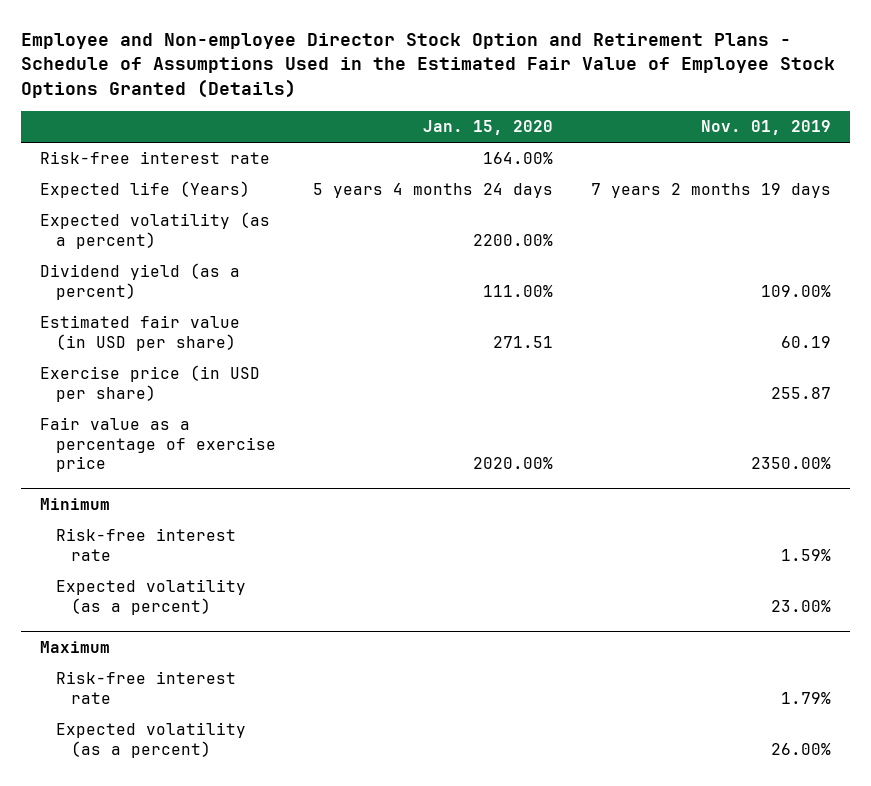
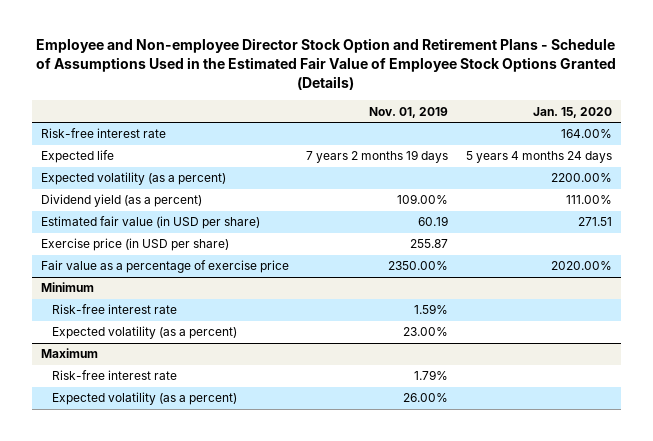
[40,181,251,199] Expected life (Years) -> [40,150,114,164] Expected life

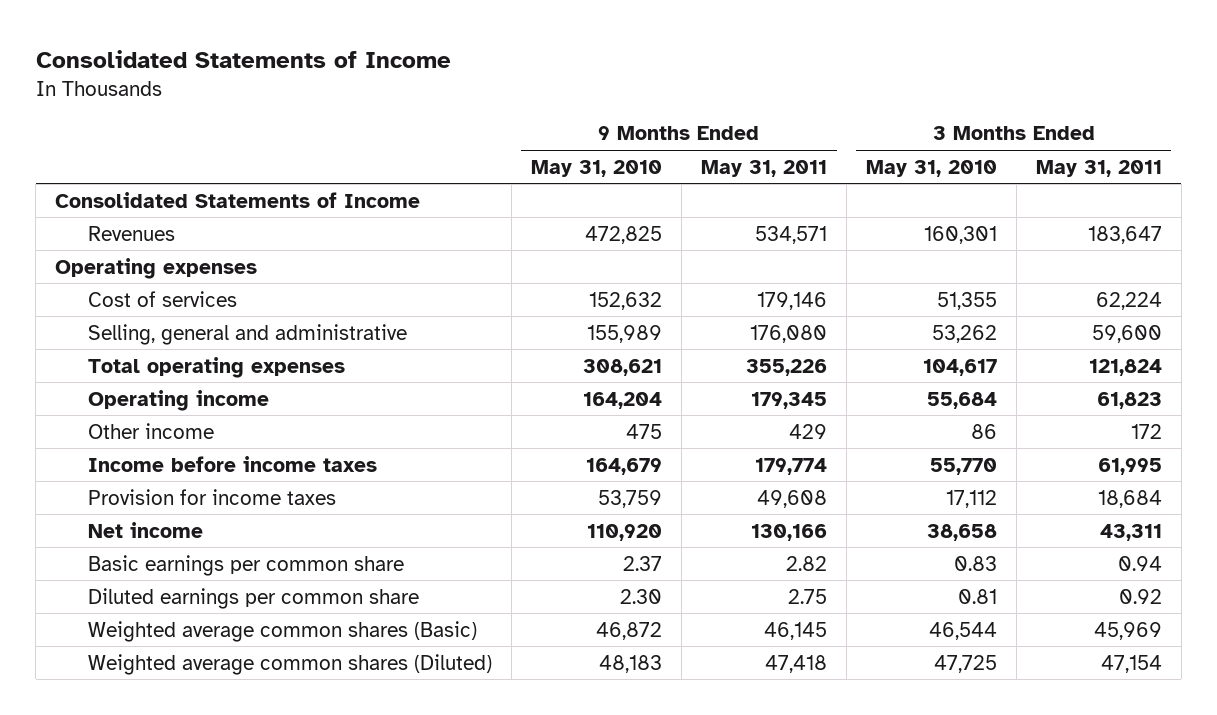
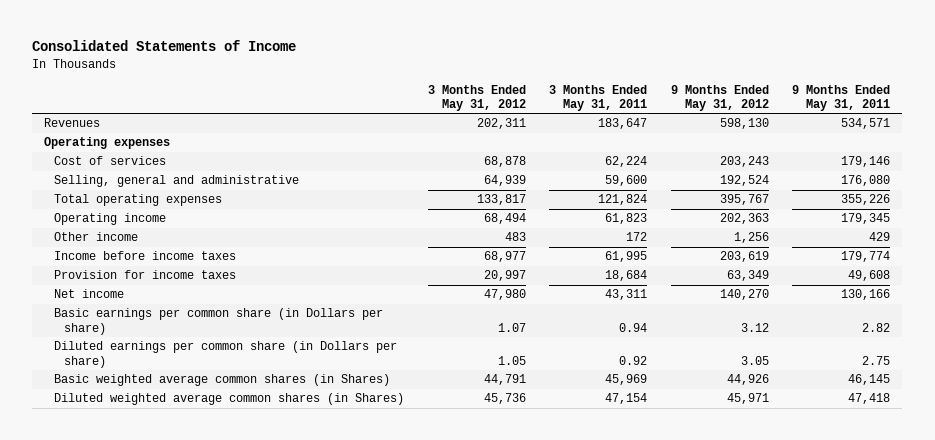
[530,159,662,177] May 31, 2010 -> none
[865,159,997,177] May 31, 2010 -> none
none -> [427,84,526,111] 3 Months Ended May 31, 2012
none -> [670,84,769,111] 9 Months Ended May 31, 2012
[55,191,421,208] Consolidated Statements of Income -> none
[87,554,404,576] Basic earnings per common share -> [54,308,384,335] Basic earnings per common share (in Dollars per share)
[87,587,419,609] Diluted earnings per common share -> [54,341,398,368] Diluted earnings per common share (in Dollars per share)
[87,620,477,642] Weighted average common shares (Basic) -> [54,374,391,387] Basic weighted average common shares (in Shares)
[87,653,492,675] Weighted average common shares (Diluted) -> [54,393,405,406] Diluted weighted average common shares (in Shares)

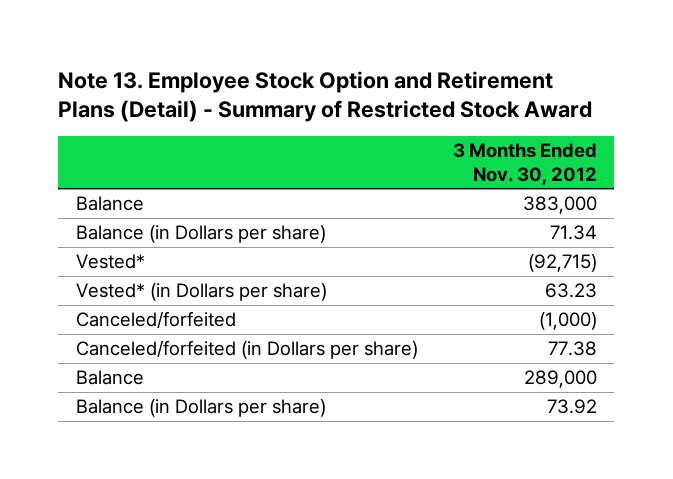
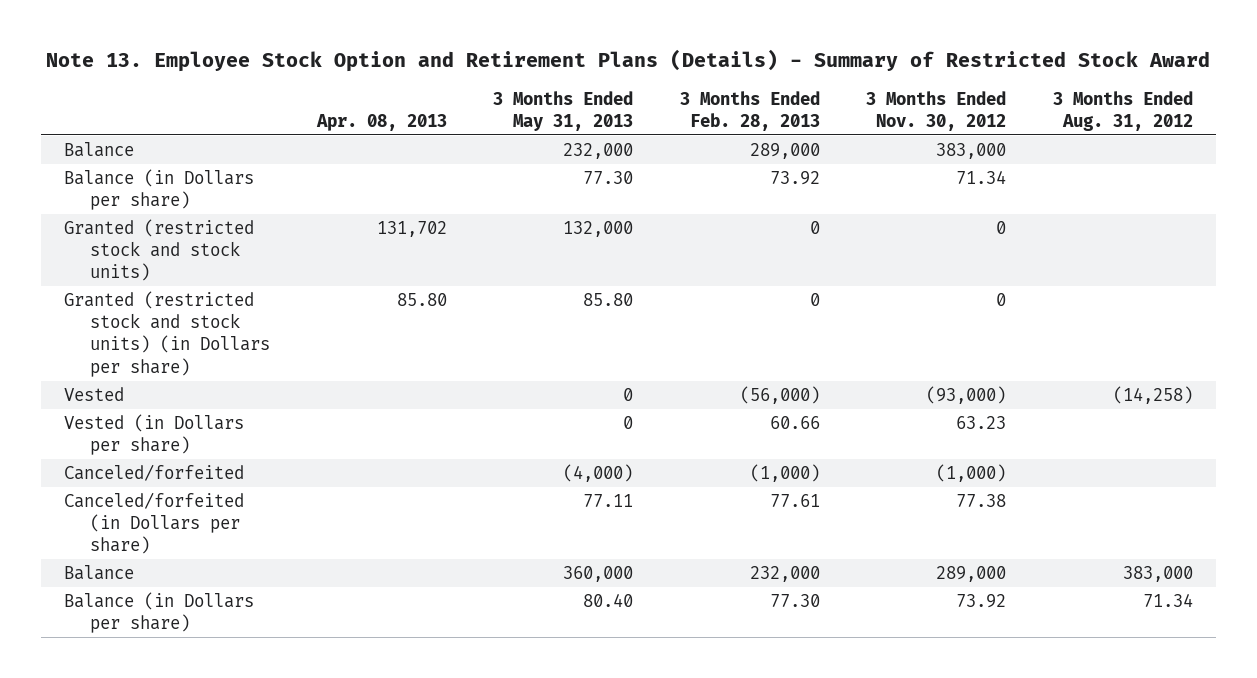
[58,70,593,123] Note 13. Employee Stock Option and Retirement Plans (Detail) - Summary of Restricted Stock Award -> [46,49,1211,73] Note 13. Employee Stock Option and Retirement Plans (Details) - Summary of Restricted Stock Award
none -> [315,113,447,131] Apr. 08, 2013
none -> [493,90,634,131] 3 Months Ended May 31, 2013
none -> [679,90,820,131] 3 Months Ended Feb. 28, 2013
none -> [1052,90,1193,131] 3 Months Ended Aug. 31, 2012
none -> [64,219,255,282] Granted (restricted stock and stock units)
none -> [64,291,270,377] Granted (restricted stock and stock units) (in Dollars per share)
[75,253,145,269] Vested* -> [64,387,125,402] Vested
[527,253,597,272] (92,715) -> [926,386,1007,405] (93,000)
[75,282,327,301] Vested* (in Dollars per share) -> [64,414,245,456] Vested (in Dollars per share)

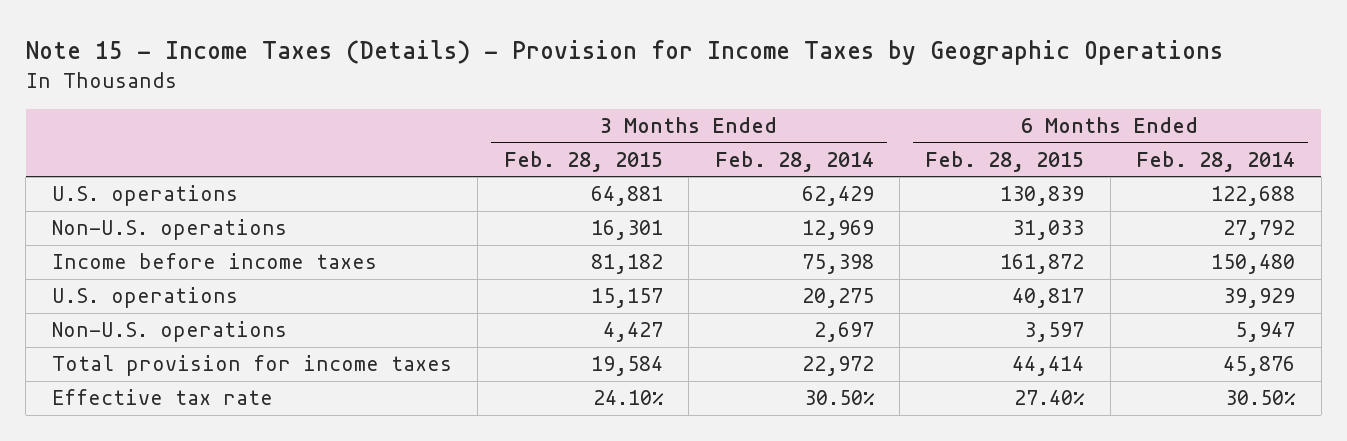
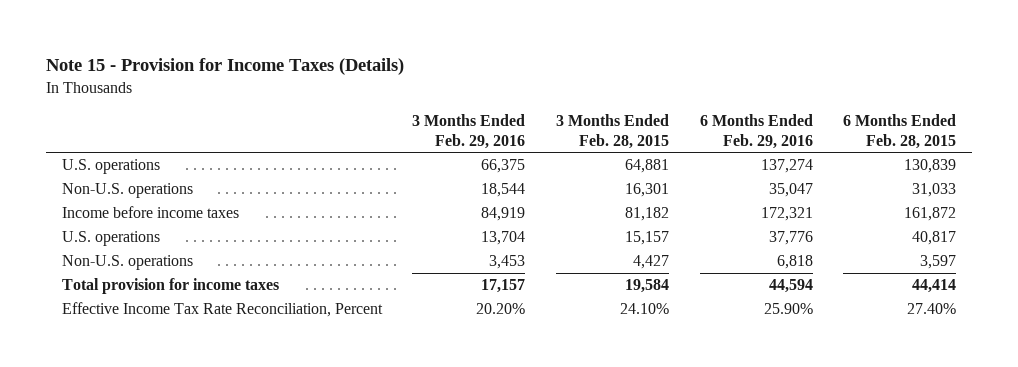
[25,39,1223,65] Note 15 - Income Taxes (Details) - Provision for Income Taxes by Geographic Operations -> [46,58,405,76] Note 15 - Provision for Income Taxes (Details)
[714,150,874,172] Feb. 28, 2014 -> none
[1136,150,1296,172] Feb. 28, 2014 -> none
none -> [412,114,526,149] 3 Months Ended Feb. 29, 2016
none -> [699,114,813,149] 6 Months Ended Feb. 29, 2016
[51,389,273,406] Effective tax rate -> [61,302,383,318] Effective Income Tax Rate Reconciliation, Percent

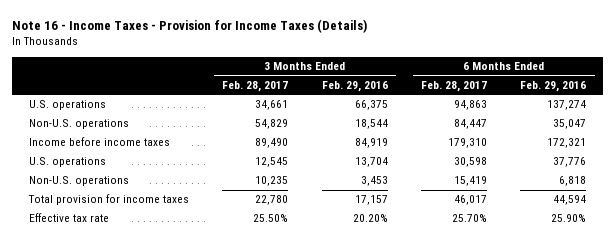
[46,58,405,76] Note 15 - Provision for Income Taxes (Details) -> [12,18,368,33] Note 16 - Income Taxes - Provision for Income Taxes (Details)
[556,114,670,149] 3 Months Ended Feb. 28, 2015 -> none
[843,114,957,149] 6 Months Ended Feb. 28, 2015 -> none
none -> [222,80,289,92] Feb. 28, 2017
none -> [420,80,487,92] Feb. 28, 2017
[61,302,383,318] Effective Income Tax Rate Reconciliation, Percent -> [28,213,109,223] Effective tax rate

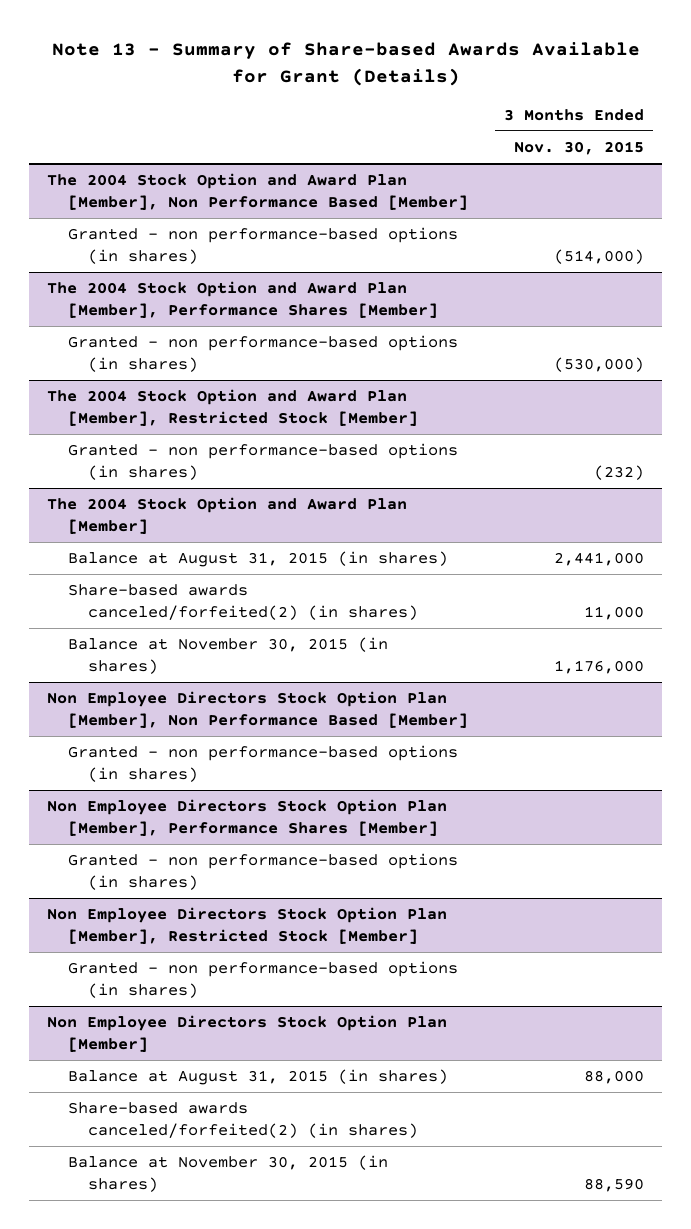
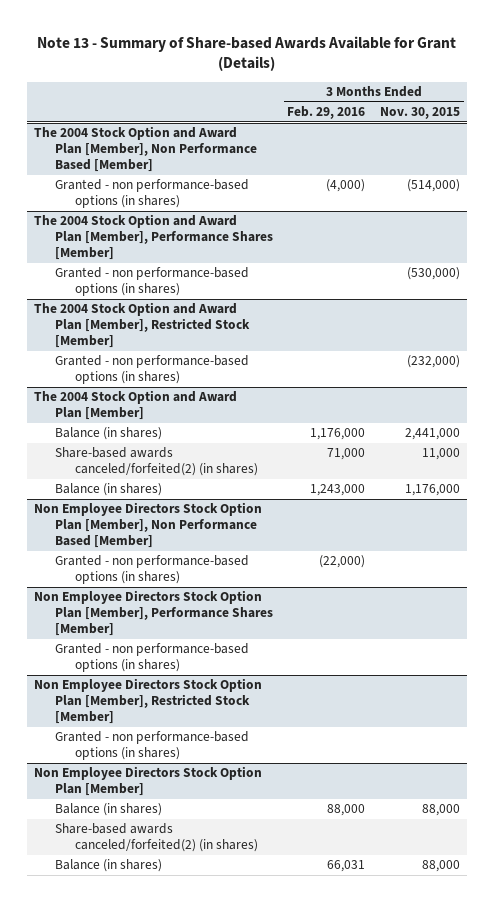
none -> [287,106,366,120] Feb. 29, 2016
[593,464,644,480] (232) -> [407,355,461,369] (232,000)
[67,551,448,568] Balance at August 31, 2015 (in shares) -> [54,427,162,441] Balance (in shares)
[67,637,388,674] Balance at November 30, 2015 (in shares) -> [54,483,162,497] Balance (in shares)
[67,1069,448,1086] Balance at August 31, 2015 (in shares) -> [54,803,162,817] Balance (in shares)
[67,1155,388,1192] Balance at November 30, 2015 (in shares) -> [54,859,162,873] Balance (in shares)
[583,1177,644,1192] 88,590 -> [422,860,461,873] 88,000

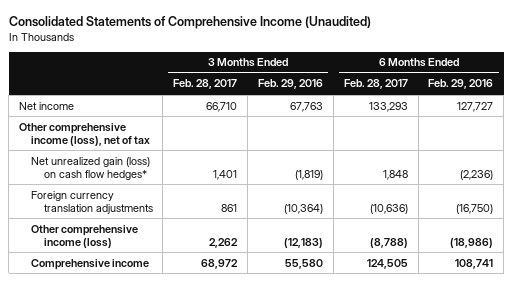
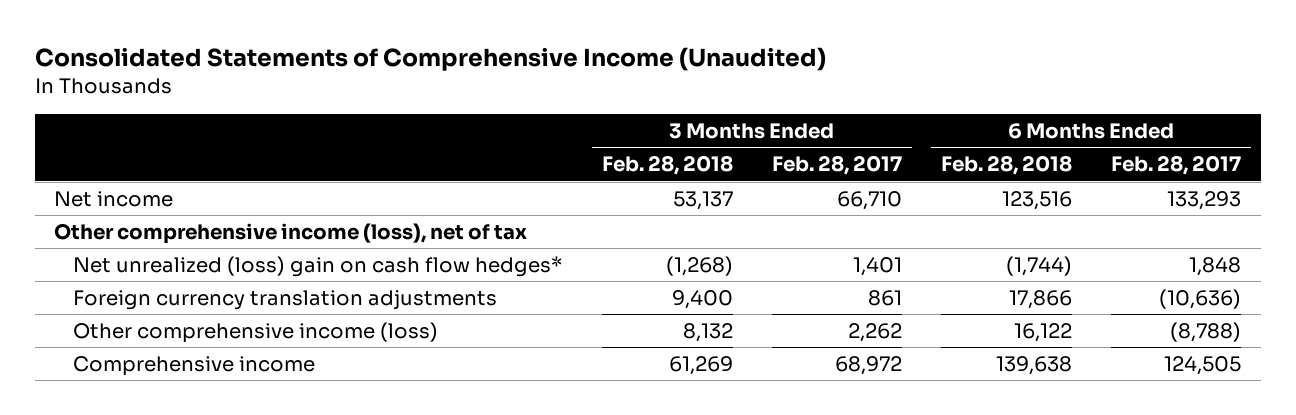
[257,79,323,90] Feb. 29, 2016 -> none
[428,79,494,90] Feb. 29, 2016 -> none
none -> [601,155,733,176] Feb. 28, 2018
none -> [941,155,1073,176] Feb. 28, 2018
[31,156,151,180] Net unrealized gain (loss) on cash flow hedges* -> [73,256,563,278] Net unrealized (loss) gain on cash flow hedges*

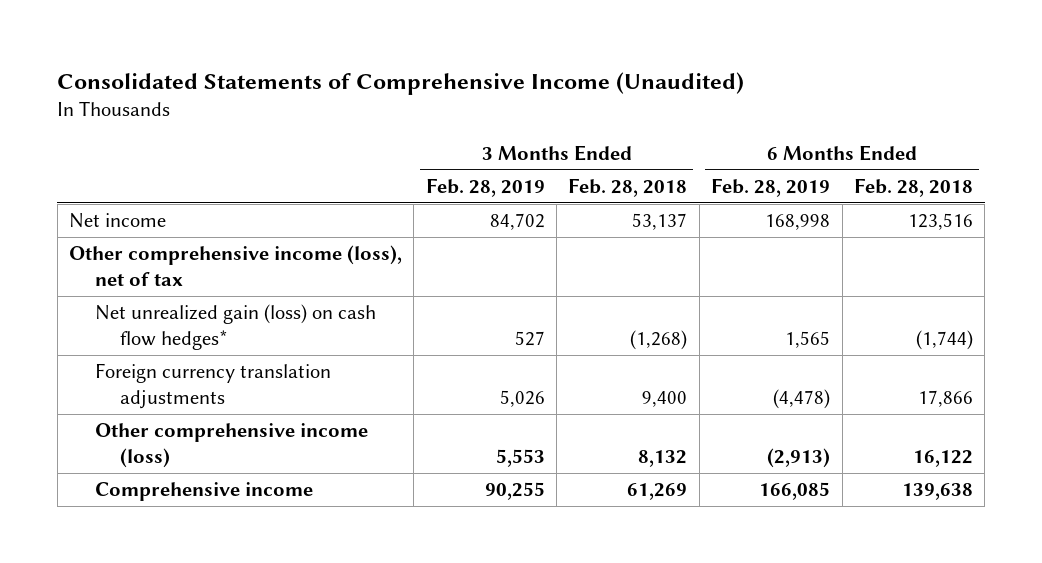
[771,155,902,176] Feb. 28, 2017 -> none
[1111,155,1242,176] Feb. 28, 2017 -> none
none -> [425,177,545,197] Feb. 28, 2019
none -> [711,177,831,197] Feb. 28, 2019
[73,256,563,278] Net unrealized (loss) gain on cash flow hedges* -> [94,304,376,350] Net unrealized gain (loss) on cash flow hedges*

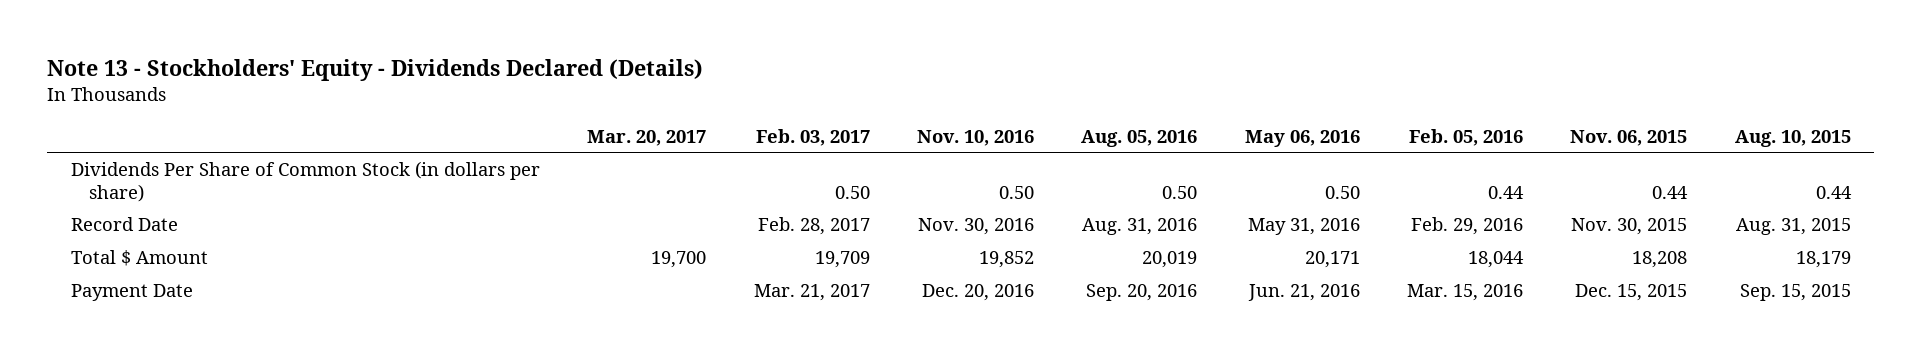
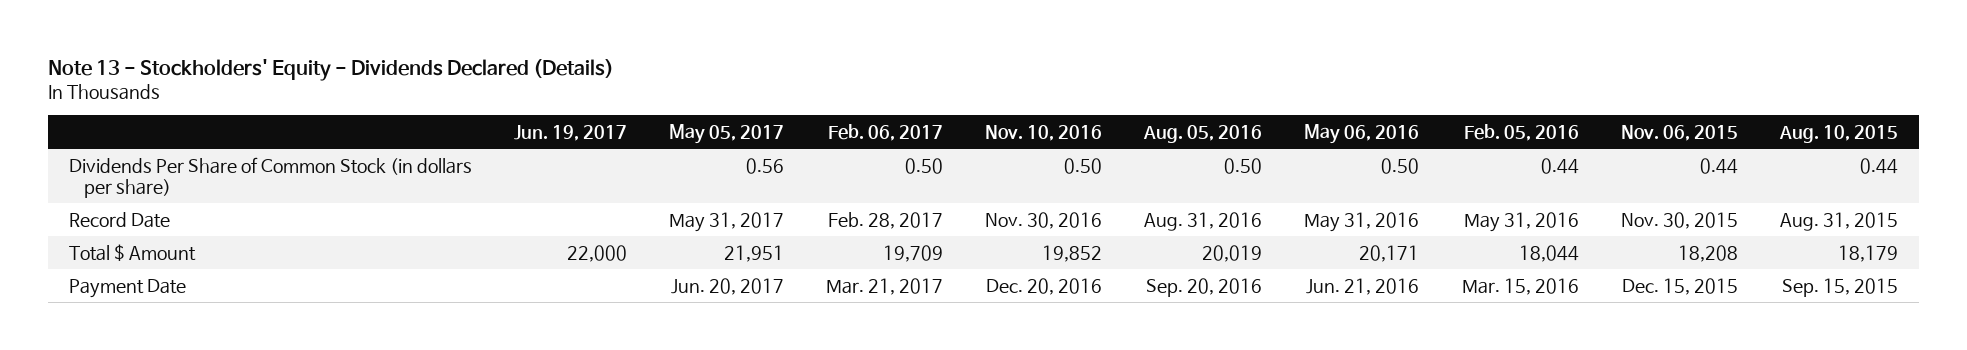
[587,129,707,146] Mar. 20, 2017 -> none
[755,128,870,146] Feb. 03, 2017 -> none
none -> [513,124,627,141] Jun. 19, 2017
none -> [668,123,784,144] May 05, 2017
none -> [828,123,944,141] Feb. 06, 2017
[1410,217,1523,236] Feb. 29, 2016 -> [1463,211,1579,232] May 31, 2016

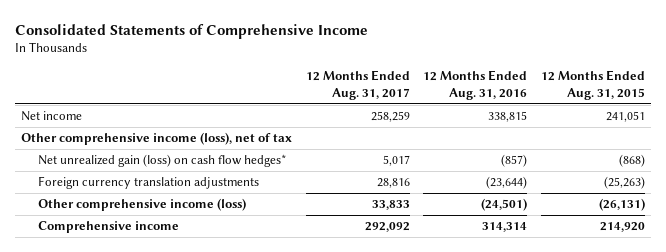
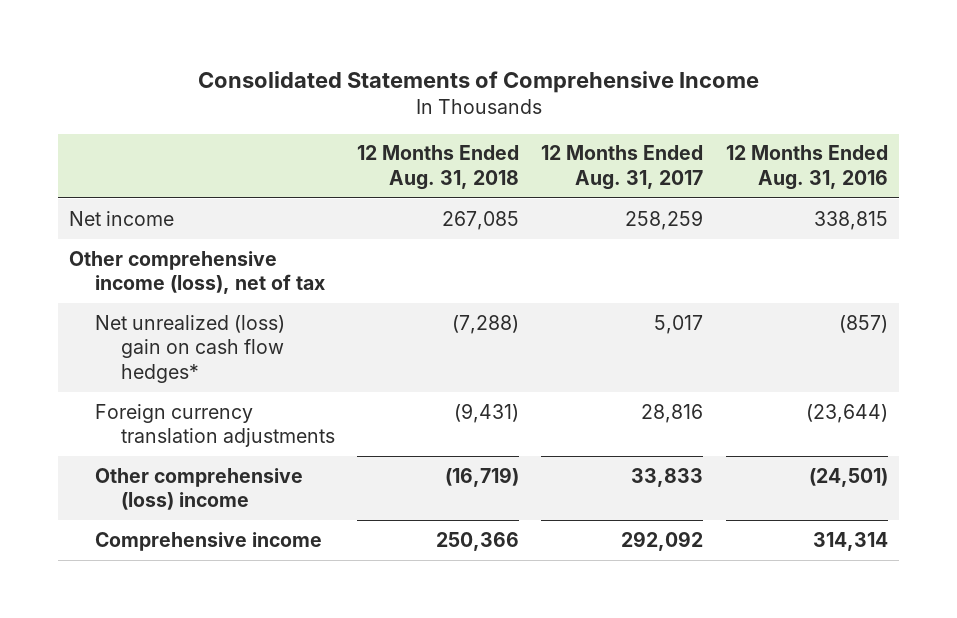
[540,70,645,100] 12 Months Ended Aug. 31, 2015 -> none
none -> [357,145,520,191] 12 Months Ended Aug. 31, 2018
[38,154,288,168] Net unrealized gain (loss) on cash flow hedges* -> [95,314,286,384] Net unrealized (loss) gain on cash flow hedges*
[38,198,247,212] Other comprehensive income (loss) -> [95,467,304,511] Other comprehensive (loss) income

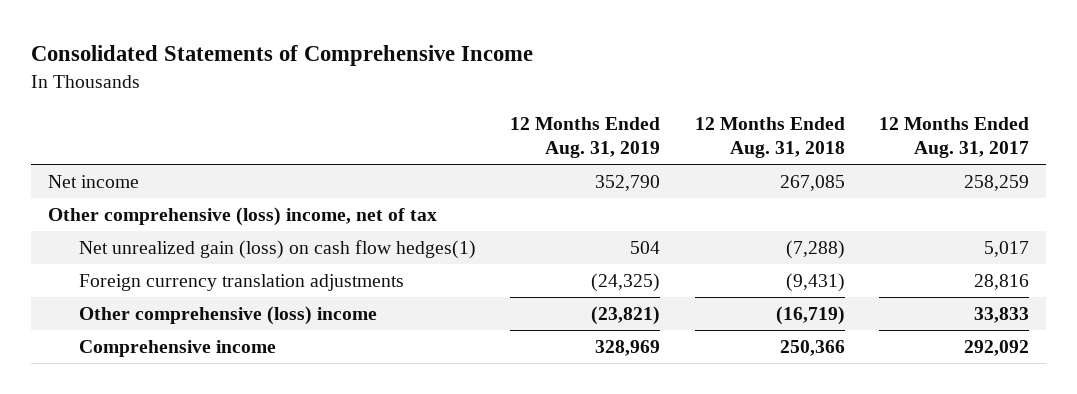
[725,145,888,191] 12 Months Ended Aug. 31, 2016 -> none
none -> [510,117,661,159] 12 Months Ended Aug. 31, 2019
[69,250,326,295] Other comprehensive income (loss), net of tax -> [48,206,438,226] Other comprehensive (loss) income, net of tax
[95,314,286,384] Net unrealized (loss) gain on cash flow hedges* -> [78,239,476,259] Net unrealized gain (loss) on cash flow hedges(1)

